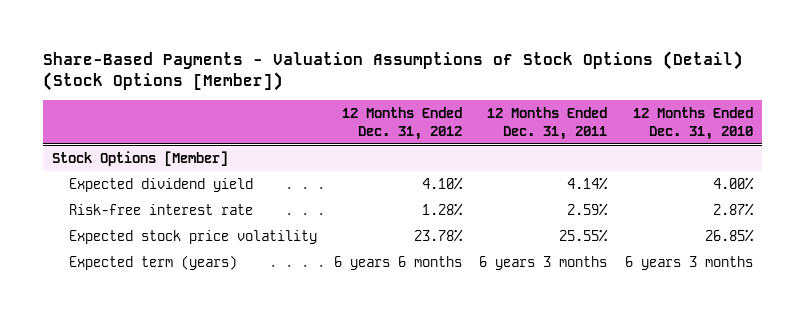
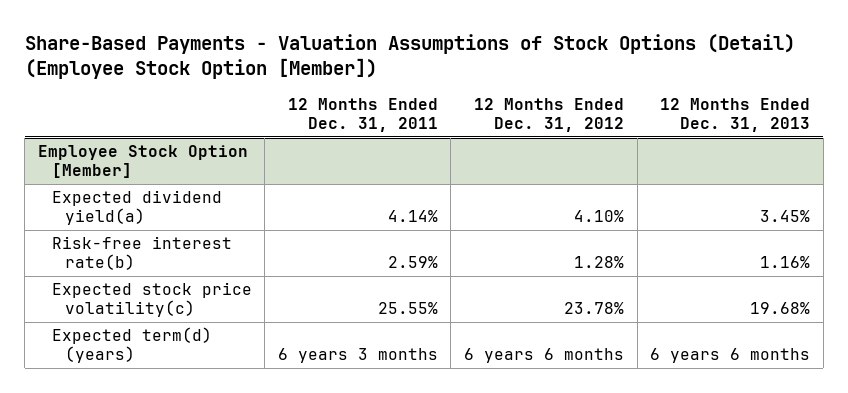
[43,50,744,92] Share-Based Payments - Valuation Assumptions of Stock Options (Detail) (Stock Options [Member]) -> [24,33,795,79] Share-Based Payments - Valuation Assumptions of Stock Options (Detail) (Employee Stock Option [Member])
[632,107,753,140] 12 Months Ended Dec. 31, 2010 -> none
none -> [660,98,811,133] 12 Months Ended Dec. 31, 2013
[51,150,228,166] Stock Options [Member] -> [37,145,248,179] Employee Stock Option [Member]
[68,177,253,192] Expected dividend yield -> [51,190,222,226] Expected dividend yield(a)
[68,203,253,215] Risk-free interest rate -> [51,236,232,271] Risk-free interest rate(b)
[68,229,317,244] Expected stock price volatility -> [51,282,252,318] Expected stock price volatility(c)
[68,254,237,270] Expected term (years) -> [51,327,212,364] Expected term(d) (years)

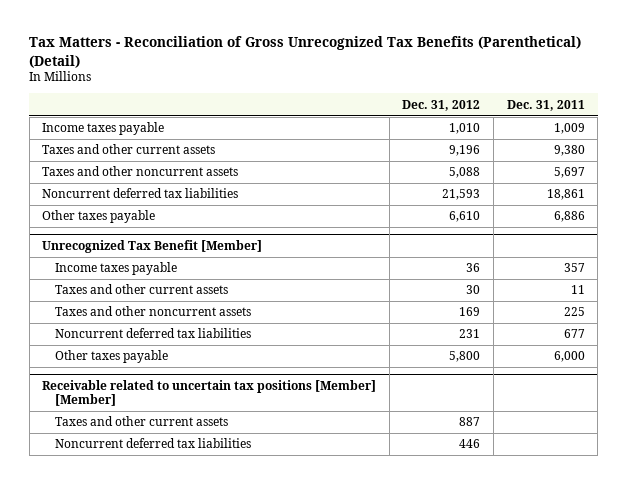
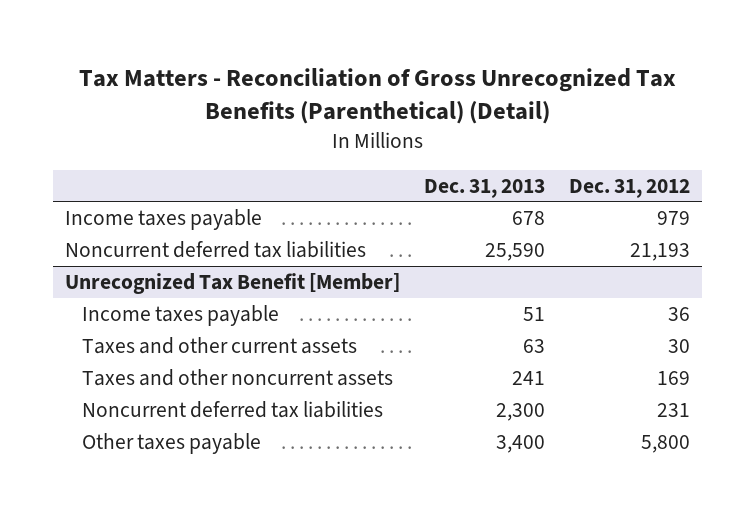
[506,99,585,111] Dec. 31, 2011 -> none
none -> [424,178,546,198] Dec. 31, 2013
[42,144,216,155] Taxes and other current assets -> none
[42,166,239,177] Taxes and other noncurrent assets -> none
[42,210,156,224] Other taxes payable -> none
[449,123,481,135] 1,010 -> [657,210,691,225] 979
[442,189,481,201] 21,593 -> [630,242,691,261] 21,193
[42,379,377,406] Receivable related to uncertain tax positions [Member] [Member] -> none
[54,416,228,427] Taxes and other current assets -> none
[54,438,251,449] Noncurrent deferred tax liabilities -> none

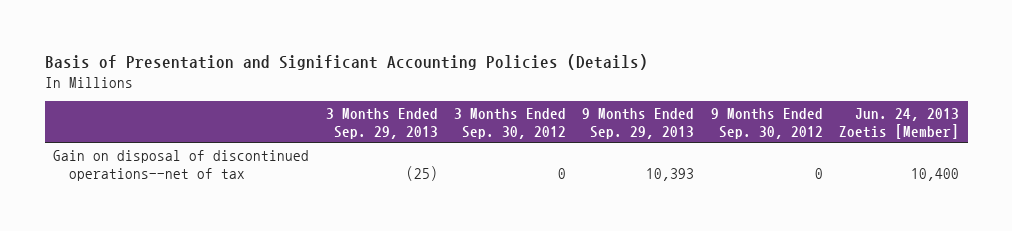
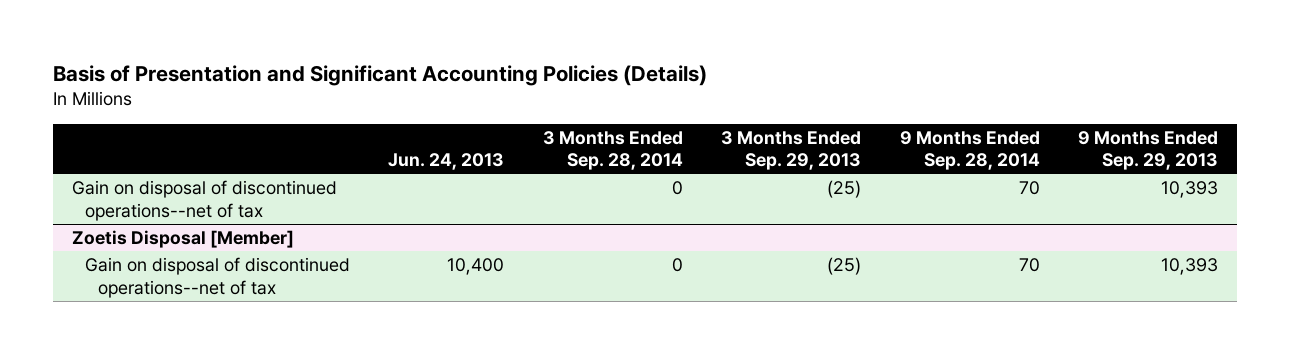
[453,107,566,139] 3 Months Ended Sep. 30, 2012 -> none
[710,107,823,139] 9 Months Ended Sep. 30, 2012 -> none
[839,107,960,139] Jun. 24, 2013 Zoetis [Member] -> none
none -> [388,153,505,171] Jun. 24, 2013
none -> [542,130,683,171] 3 Months Ended Sep. 28, 2014
none -> [899,130,1040,171] 9 Months Ended Sep. 28, 2014
none -> [71,230,294,249] Zoetis Disposal [Member]
none -> [84,257,350,298] Gain on disposal of discontinued operations--net of tax

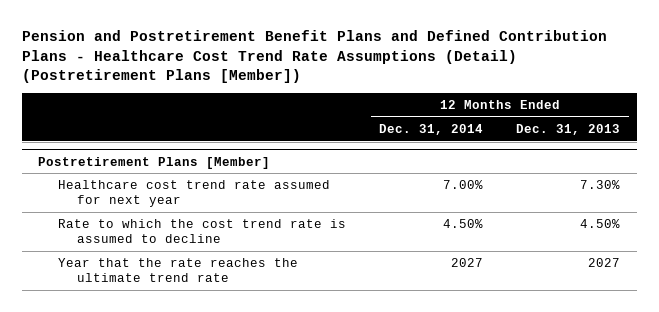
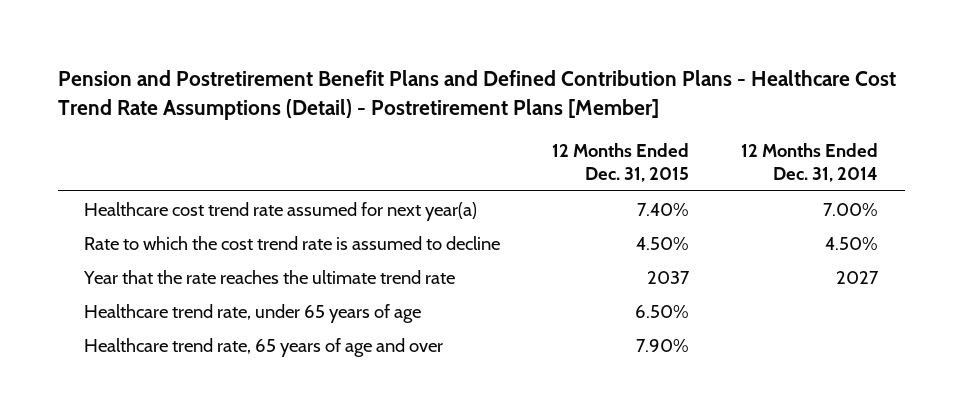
[21,30,607,84] Pension and Postretirement Benefit Plans and Defined Contribution Plans - Healthcare Cost Trend Rate Assumptions (Detail) (Postretirement Plans [Member]) -> [57,70,896,120] Pension and Postretirement Benefit Plans and Defined Contribution Plans - Healthcare Cost Trend Rate Assumptions (Detail) - Postretirement Plans [Member]
[516,123,621,135] Dec. 31, 2013 -> none
none -> [552,142,690,183] 12 Months Ended Dec. 31, 2015
[38,156,271,169] Postretirement Plans [Member] -> none
[57,180,330,207] Healthcare cost trend rate assumed for next year -> [83,201,477,221] Healthcare cost trend rate assumed for next year(a)
none -> [83,303,421,323] Healthcare trend rate, under 65 years of age
none -> [83,337,443,357] Healthcare trend rate, 65 years of age and over

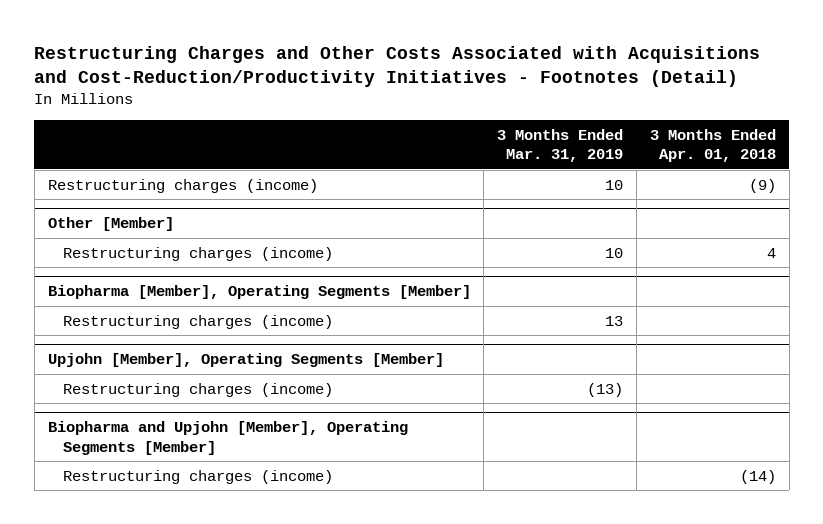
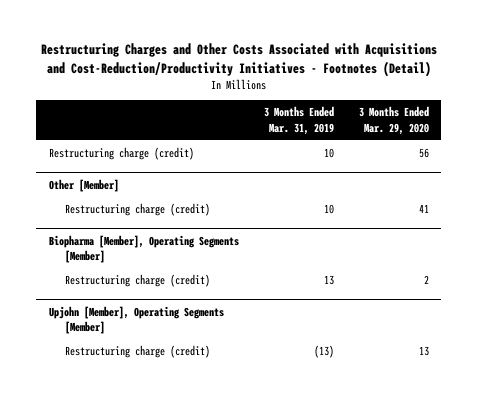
[649,128,776,163] 3 Months Ended Apr. 01, 2018 -> none
none -> [358,106,429,135] 3 Months Ended Mar. 29, 2020
[47,178,318,193] Restructuring charges (income) -> [48,147,194,161] Restructuring charge (credit)
[62,246,333,261] Restructuring charges (income) -> [65,203,211,217] Restructuring charge (credit)
[62,314,333,329] Restructuring charges (income) -> [65,274,211,288] Restructuring charge (credit)
[47,421,408,456] Biopharma and Upjohn [Member], Operating Segments [Member] -> none
[62,469,333,484] Restructuring charges (income) -> none
[62,382,333,397] Restructuring charges (income) -> [65,345,211,359] Restructuring charge (credit)

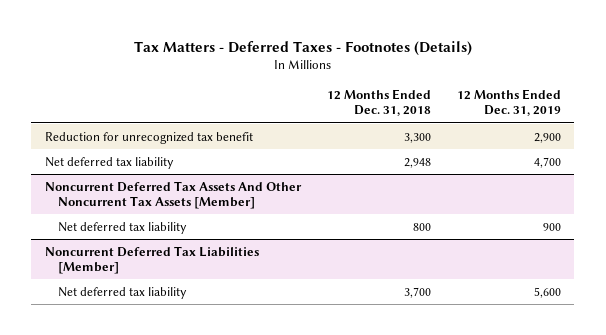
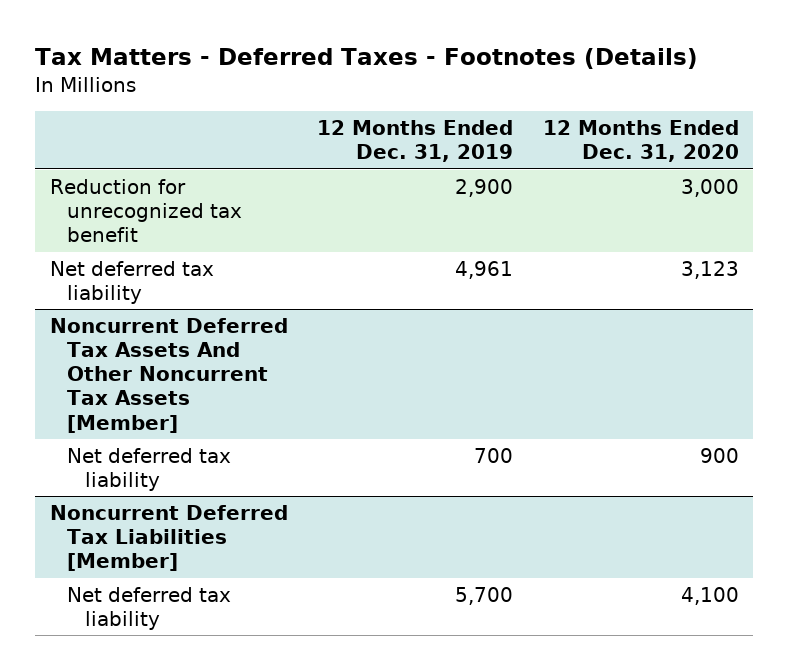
[326,88,431,117] 12 Months Ended Dec. 31, 2018 -> none
none -> [542,120,739,163] 12 Months Ended Dec. 31, 2020
[534,156,562,168] 4,700 -> [455,260,514,279] 4,961
[543,222,562,231] 900 -> [474,447,514,463] 700
[534,286,562,298] 5,600 -> [455,586,514,605] 5,700

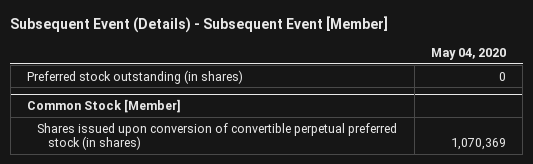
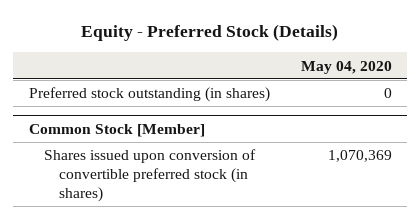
[10,16,389,34] Subsequent Event (Details) - Subsequent Event [Member] -> [81,23,339,41] Equity - Preferred Stock (Details)
[37,122,398,150] Shares issued upon conversion of convertible perpetual preferred stock (in shares) -> [43,149,256,202] Shares issued upon conversion of convertible preferred stock (in shares)

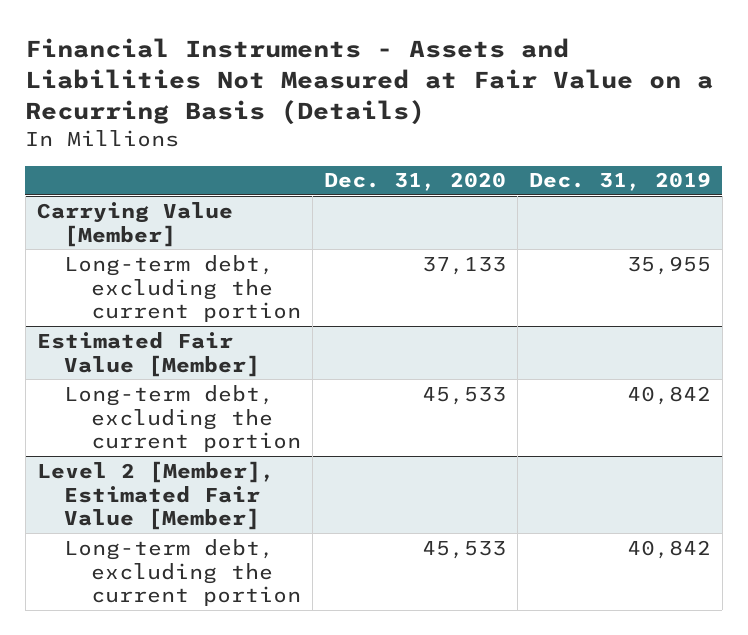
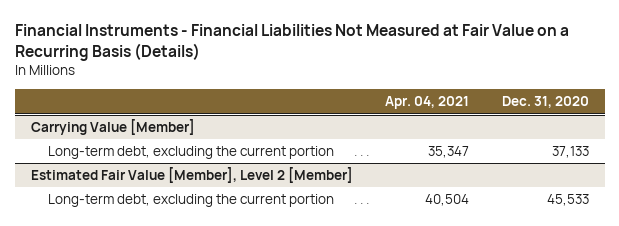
[25,37,714,125] Financial Instruments - Assets and Liabilities Not Measured at Fair Value on a Recurring Basis (Details) -> [14,23,569,61] Financial Instruments - Financial Liabilities Not Measured at Fair Value on a Recurring Basis (Details)
[528,172,711,192] Dec. 31, 2019 -> none
none -> [385,96,470,110] Apr. 04, 2021
[37,331,260,377] Estimated Fair Value [Member] -> none
[63,384,301,453] Long-term debt, excluding the current portion -> none
[37,460,276,531] Level 2 [Member], Estimated Fair Value [Member] -> [30,167,353,184] Estimated Fair Value [Member], Level 2 [Member]

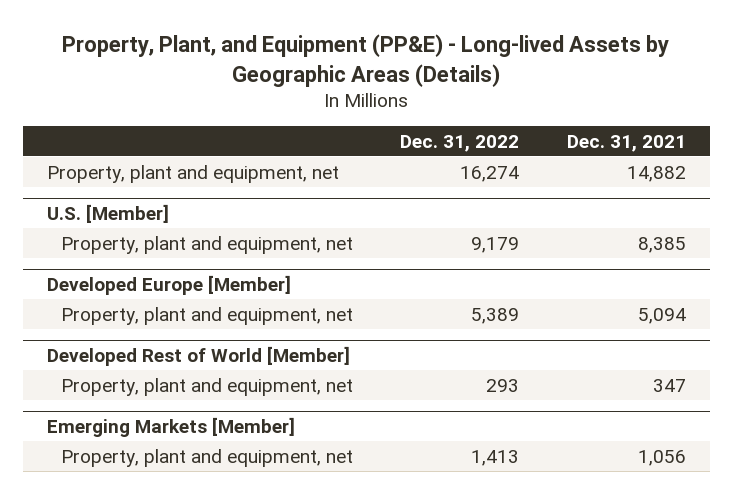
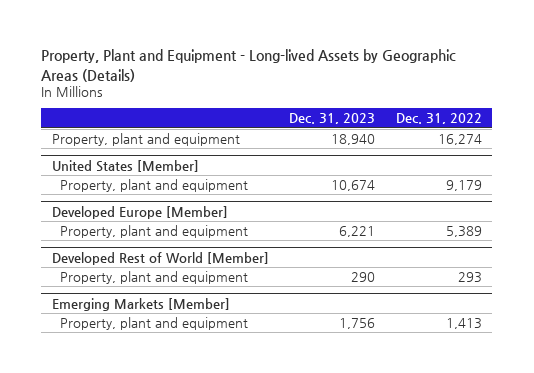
[62,34,670,87] Property, Plant, and Equipment (PP&E) - Long-lived Assets by Geographic Areas (Details) -> [41,49,457,82] Property, Plant and Equipment - Long-lived Assets by Geographic Areas (Details)
[566,134,686,152] Dec. 31, 2021 -> none
none -> [289,113,376,125] Dec. 31, 2023
[46,164,339,183] Property, plant and equipment, net -> [51,132,240,146] Property, plant and equipment
[46,203,169,223] U.S. [Member] -> [51,159,199,172] United States [Member]
[60,235,353,254] Property, plant and equipment, net -> [60,178,249,192] Property, plant and equipment
[60,306,353,325] Property, plant and equipment, net -> [60,224,249,238] Property, plant and equipment
[60,377,353,396] Property, plant and equipment, net -> [60,270,249,284] Property, plant and equipment
[60,448,353,467] Property, plant and equipment, net -> [60,316,249,330] Property, plant and equipment

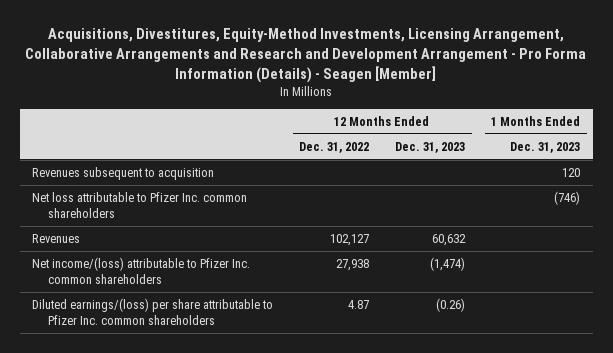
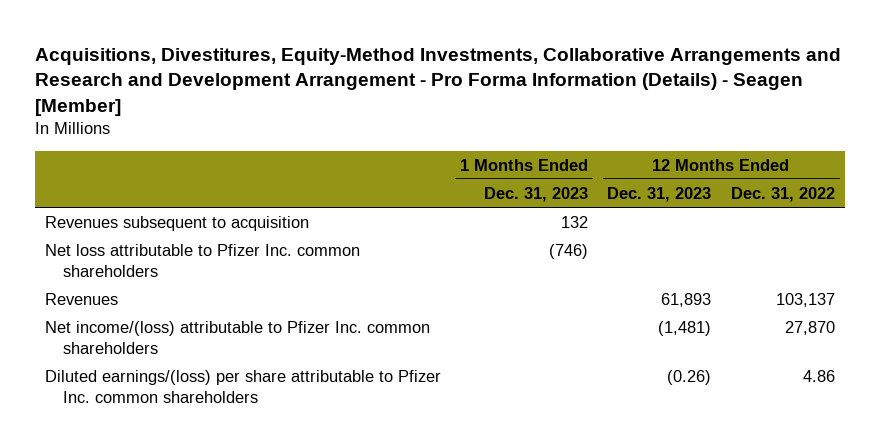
[25,28,587,83] Acquisitions, Divestitures, Equity-Method Investments, Licensing Arrangement, Collaborative Arrangements and Research and Development Arrangement - Pro Forma Information (Details) - Seagen [Member] -> [35,47,842,116] Acquisitions, Divestitures, Equity-Method Investments, Collaborative Arrangements and Research and Development Arrangement - Pro Forma Information (Details) - Seagen [Member]
[562,168,581,178] 120 -> [561,215,589,228] 132
[330,234,370,247] 102,127 -> [775,292,835,307] 103,137
[432,234,467,247] 60,632 -> [661,292,712,307] 61,893
[336,259,370,272] 27,938 -> [784,320,835,335] 27,870
[430,257,466,272] (1,474) -> [658,320,712,336] (1,481)
[348,300,370,310] 4.87 -> [802,369,835,382] 4.86

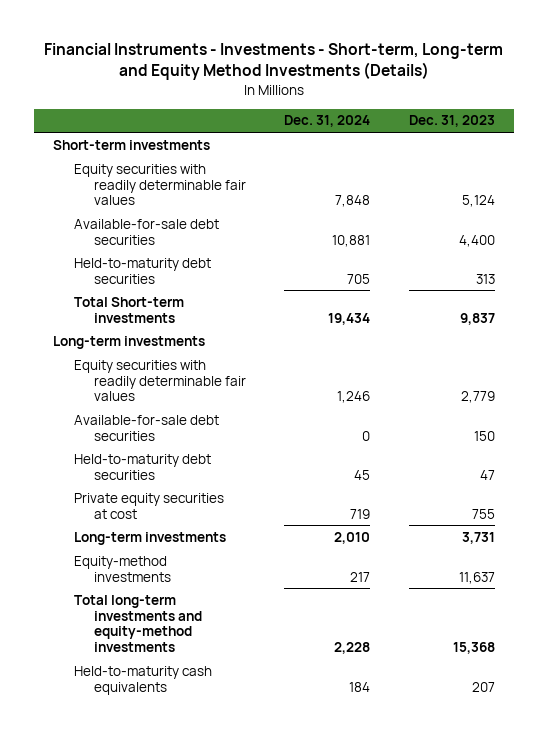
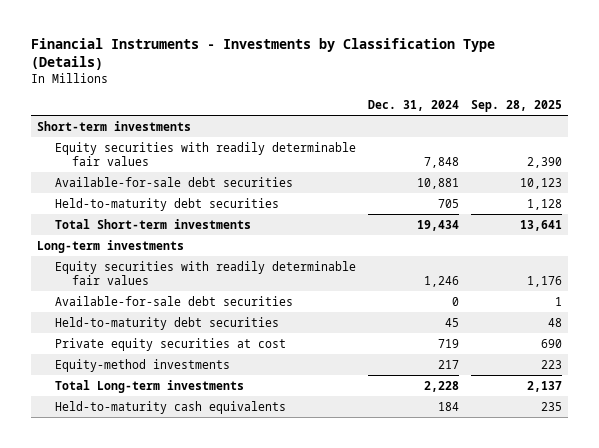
[43,43,503,81] Financial Instruments - Investments - Short-term, Long-term and Equity Method Investments (Details) -> [31,38,496,71] Financial Instruments - Investments by Classification Type (Details)
[408,115,495,128] Dec. 31, 2023 -> none
none -> [471,99,563,112] Sep. 28, 2025
[73,531,226,545] Long-term investments -> none
[73,594,202,653] Total long-term investments and equity-method investments -> [54,379,244,393] Total Long-term investments

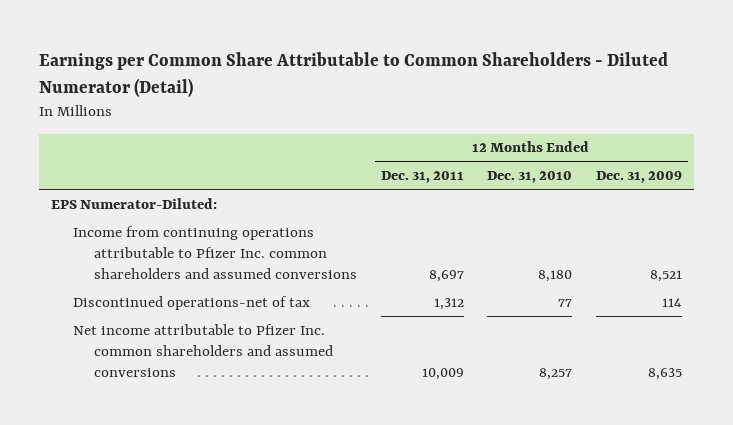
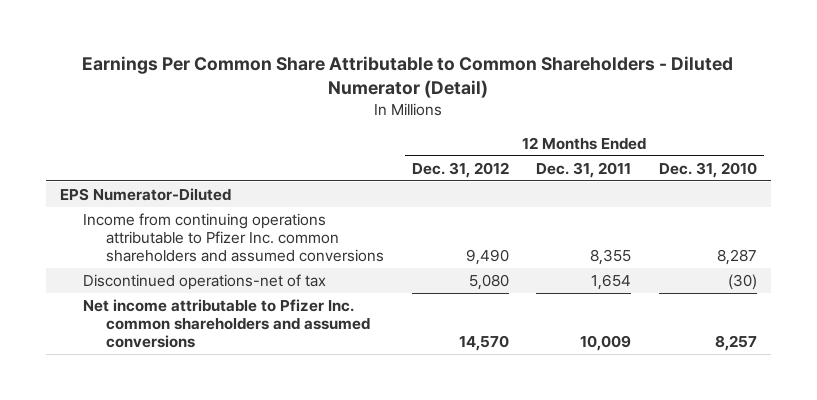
[39,52,669,98] Earnings per Common Share Attributable to Common Shareholders - Diluted Numerator (Detail) -> [82,56,734,99] Earnings Per Common Share Attributable to Common Shareholders - Diluted Numerator (Detail)
[595,171,682,184] Dec. 31, 2009 -> none
none -> [411,161,509,178] Dec. 31, 2012
[51,197,218,209] EPS Numerator-Diluted: -> [59,188,231,202] EPS Numerator-Diluted
[428,270,464,283] 8,697 -> [590,249,632,266] 8,355
[538,270,573,283] 8,180 -> [716,249,757,266] 8,287
[433,297,464,310] 1,312 -> [591,274,632,291] 1,654
[558,298,573,307] 77 -> [727,274,757,291] (30)

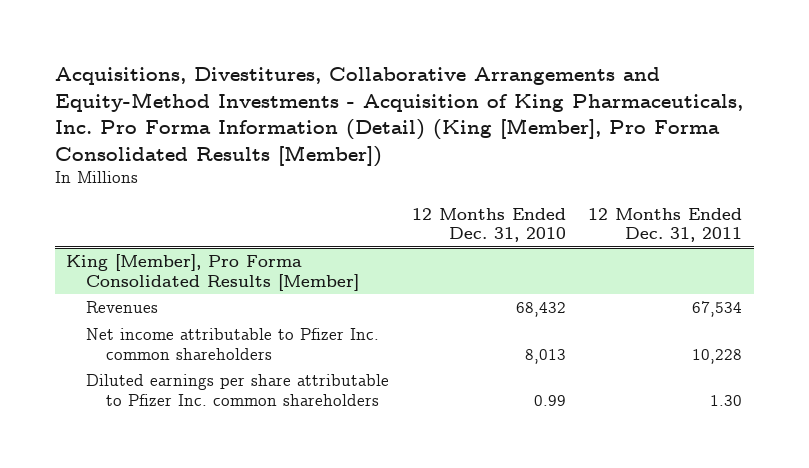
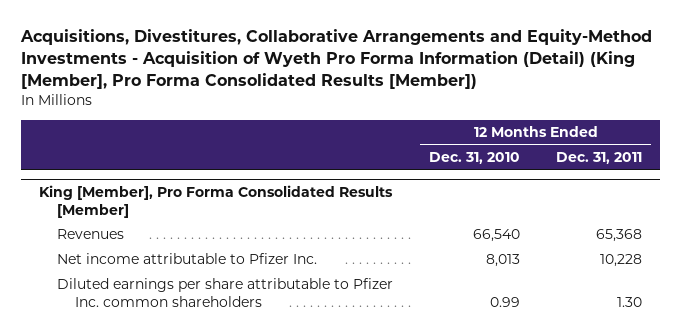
[55,67,744,167] Acquisitions, Divestitures, Collaborative Arrangements and Equity-Method Investments - Acquisition of King Pharmaceuticals, Inc. Pro Forma Information (Detail) (King [Member], Pro Forma Consolidated Results [Member]) -> [19,29,652,90] Acquisitions, Divestitures, Collaborative Arrangements and Equity-Method Investments - Acquisition of Wyeth Pro Forma Information (Detail) (King [Member], Pro Forma Consolidated Results [Member])
[515,302,566,318] 68,432 -> [472,229,520,243] 66,540
[692,301,743,318] 67,534 -> [596,229,643,243] 65,368
[85,328,379,360] Net income attributable to Pfizer Inc. common shareholders -> [56,253,317,265] Net income attributable to Pfizer Inc.

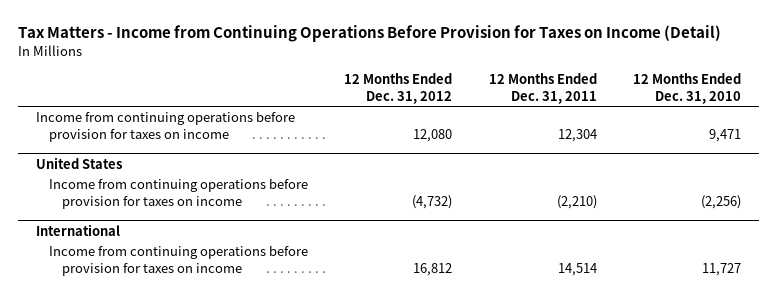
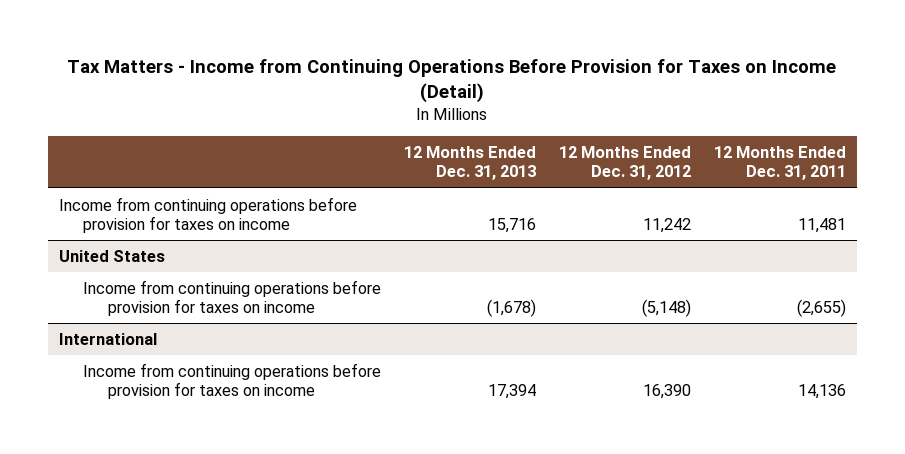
[633,73,742,104] 12 Months Ended Dec. 31, 2010 -> none
none -> [404,146,537,181] 12 Months Ended Dec. 31, 2013
[413,128,453,142] 12,080 -> [642,218,691,234] 11,242
[557,128,597,142] 12,304 -> [797,218,846,234] 11,481
[412,194,453,209] (4,732) -> [641,299,691,318] (5,148)
[556,194,597,209] (2,210) -> [796,299,846,318] (2,655)
[413,262,453,276] 16,812 -> [642,384,691,400] 16,390
[557,262,597,276] 14,514 -> [797,384,846,400] 14,136

